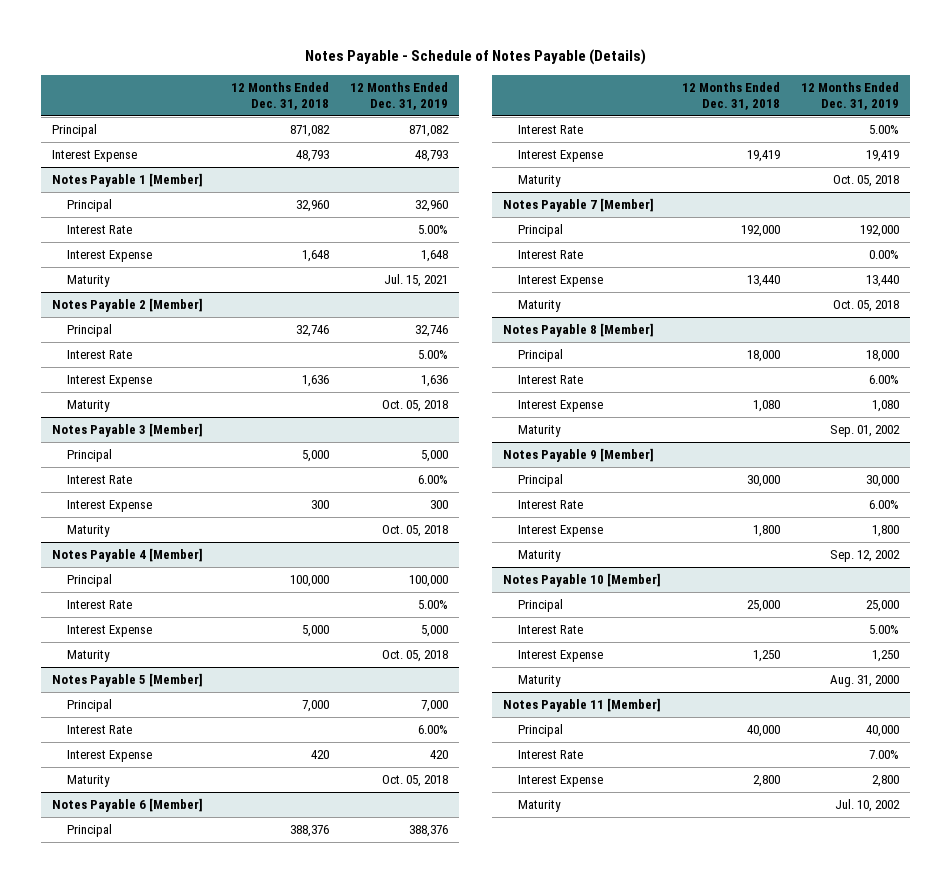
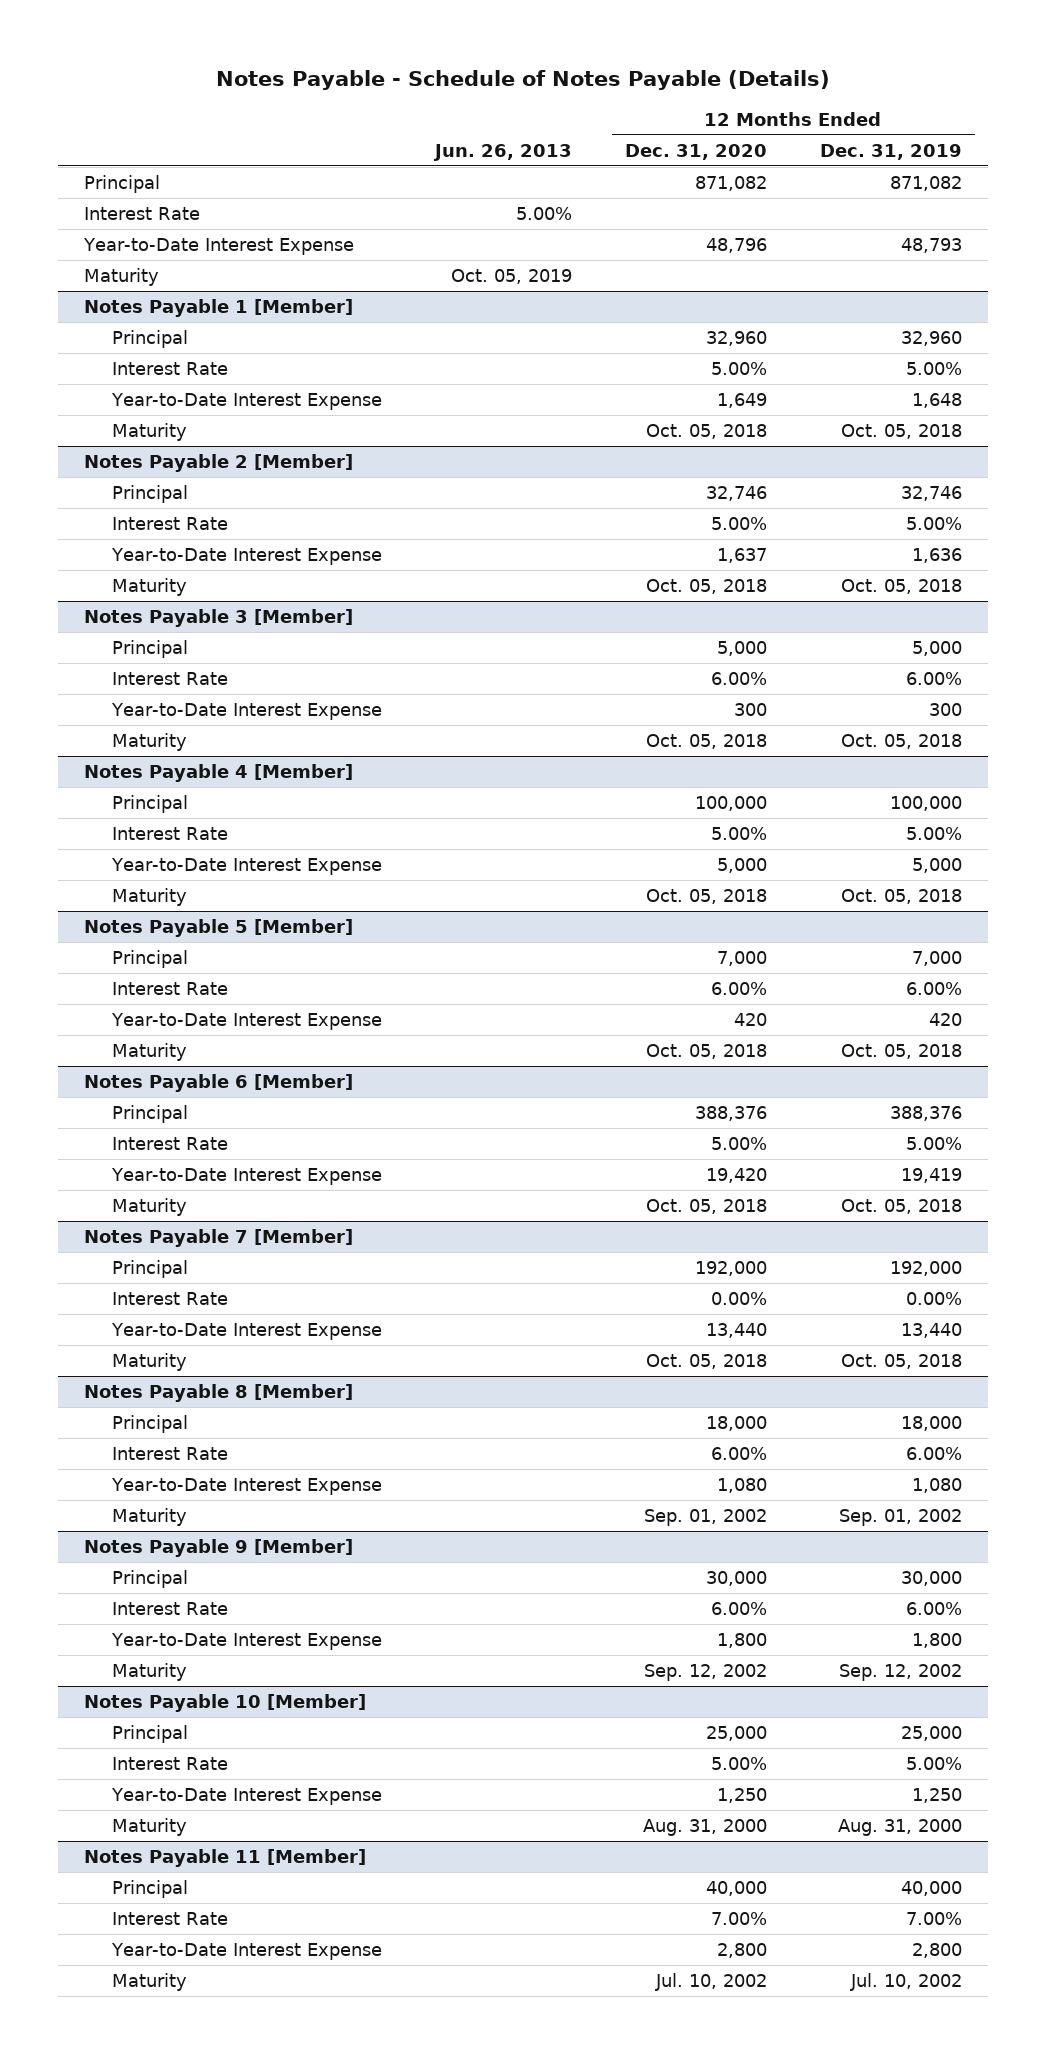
[231,81,330,110] 12 Months Ended Dec. 31, 2018 -> none
none -> [433,143,573,161] Jun. 26, 2013
none -> [624,143,767,160] Dec. 31, 2020
none -> [84,207,201,221] Interest Rate
[51,150,137,163] Interest Expense -> [83,238,355,256] Year-to-Date Interest Expense
none -> [84,268,160,287] Maturity
[66,250,152,263] Interest Expense -> [111,393,383,411] Year-to-Date Interest Expense
[384,274,449,288] Jul. 15, 2021 -> [840,424,962,440] Oct. 05, 2018
[66,375,152,388] Interest Expense -> [111,548,383,566] Year-to-Date Interest Expense
[66,500,152,513] Interest Expense -> [111,703,383,721] Year-to-Date Interest Expense
[66,625,152,638] Interest Expense -> [111,858,383,876] Year-to-Date Interest Expense
[66,750,152,763] Interest Expense -> [111,1013,383,1031] Year-to-Date Interest Expense
[517,150,603,163] Interest Expense -> [111,1168,383,1186] Year-to-Date Interest Expense
[517,275,603,288] Interest Expense -> [111,1323,383,1341] Year-to-Date Interest Expense
[517,400,603,413] Interest Expense -> [111,1478,383,1496] Year-to-Date Interest Expense
[517,525,603,538] Interest Expense -> [111,1633,383,1651] Year-to-Date Interest Expense
[517,650,603,663] Interest Expense -> [111,1788,383,1806] Year-to-Date Interest Expense
[517,775,603,788] Interest Expense -> [111,1943,383,1961] Year-to-Date Interest Expense

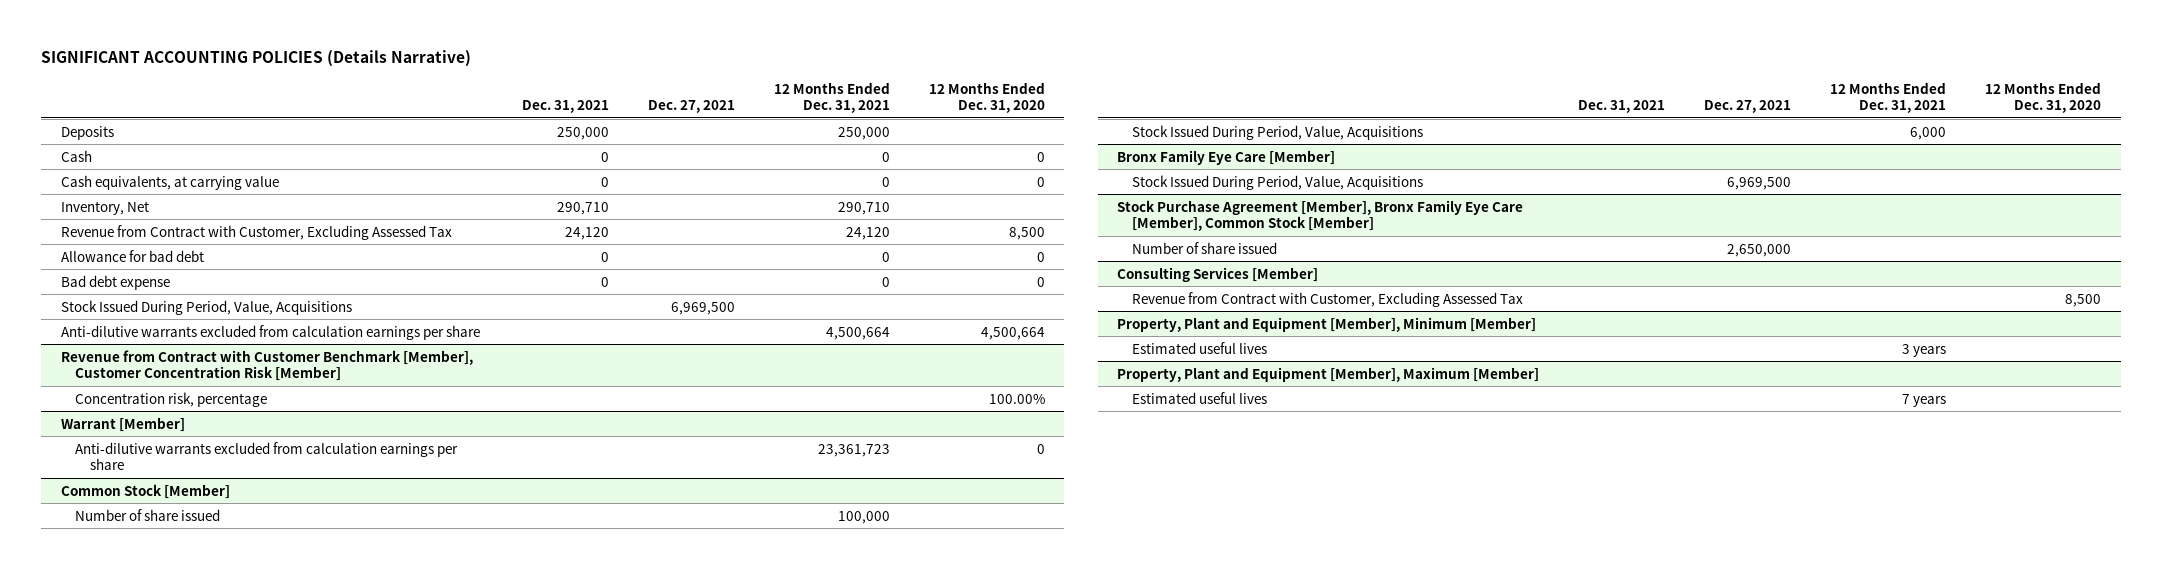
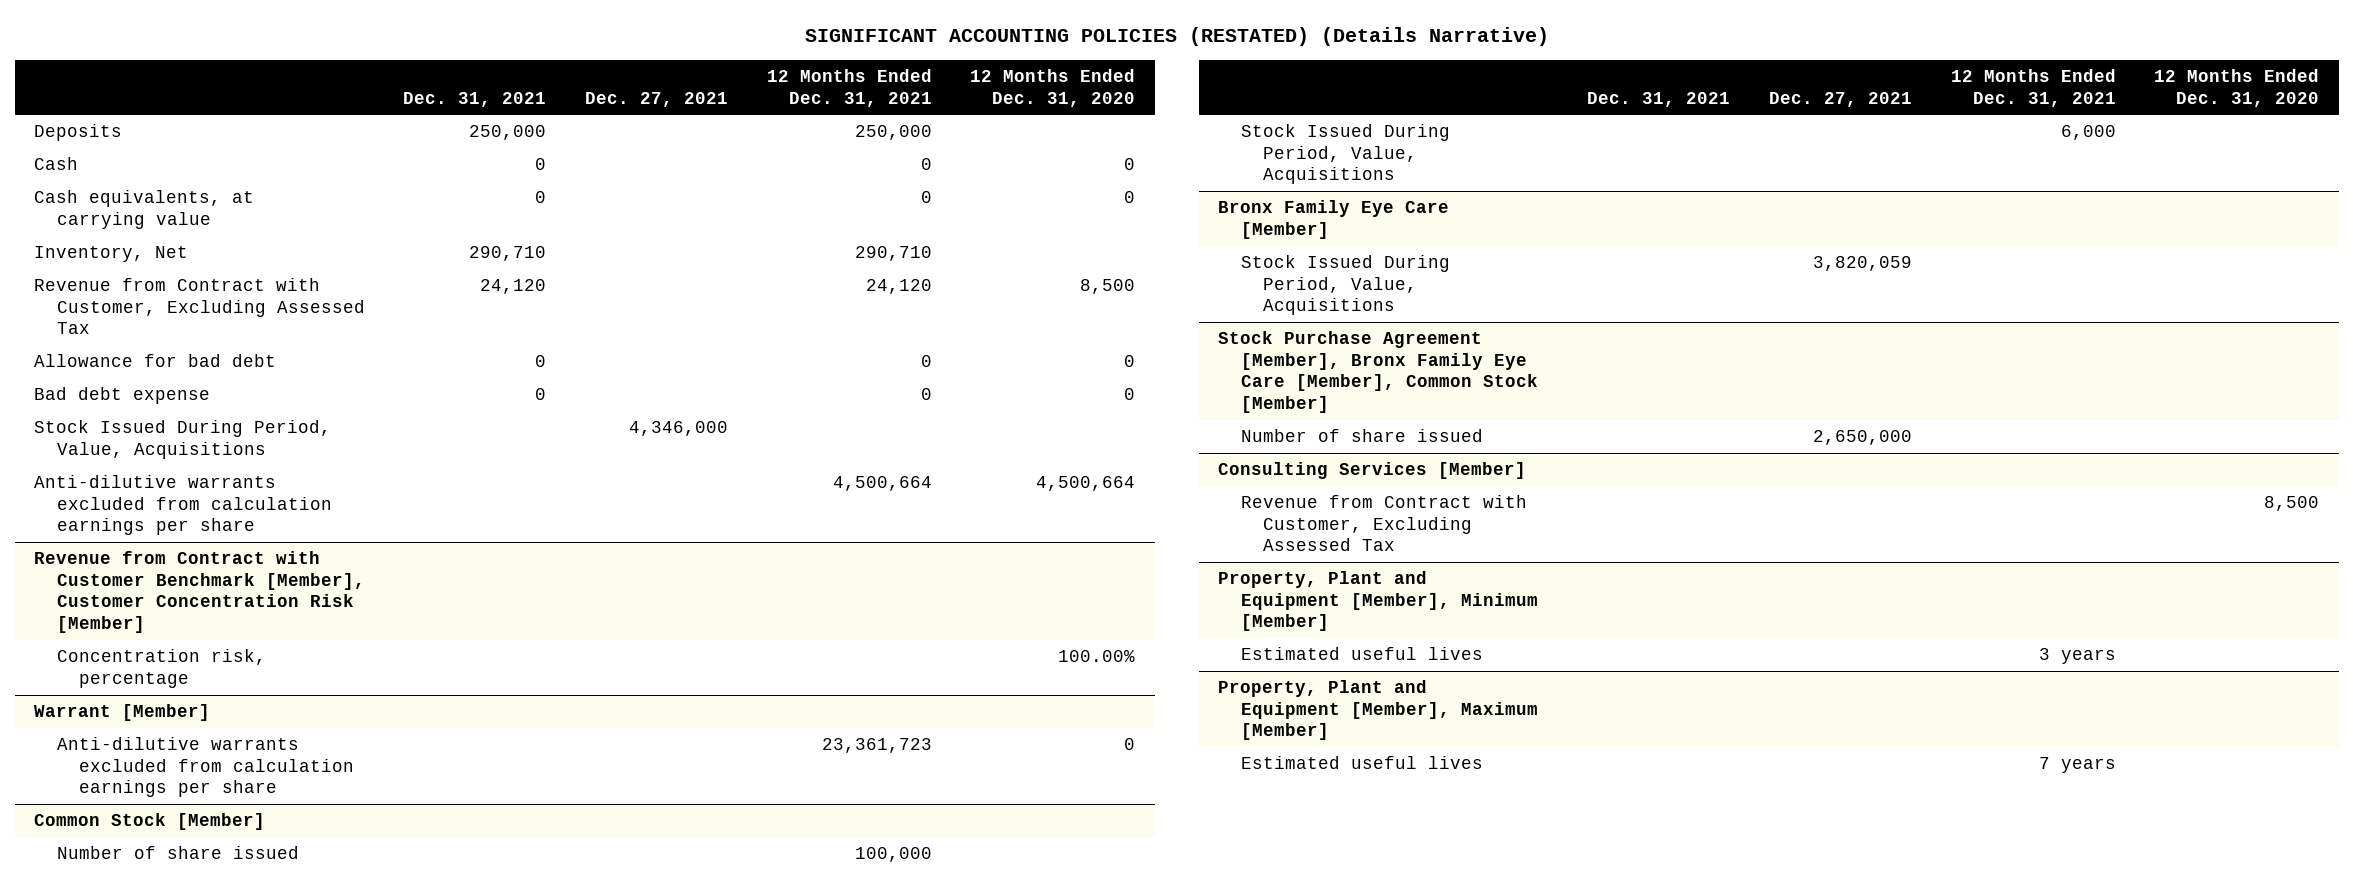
[41,49,472,67] SIGNIFICANT ACCOUNTING POLICIES (Details Narrative) -> [804,27,1549,47] SIGNIFICANT ACCOUNTING POLICIES (RESTATED) (Details Narrative)
[670,301,735,315] 6,969,500 -> [629,421,729,437] 4,346,000
[1727,176,1792,190] 6,969,500 -> [1812,256,1912,272] 3,820,059

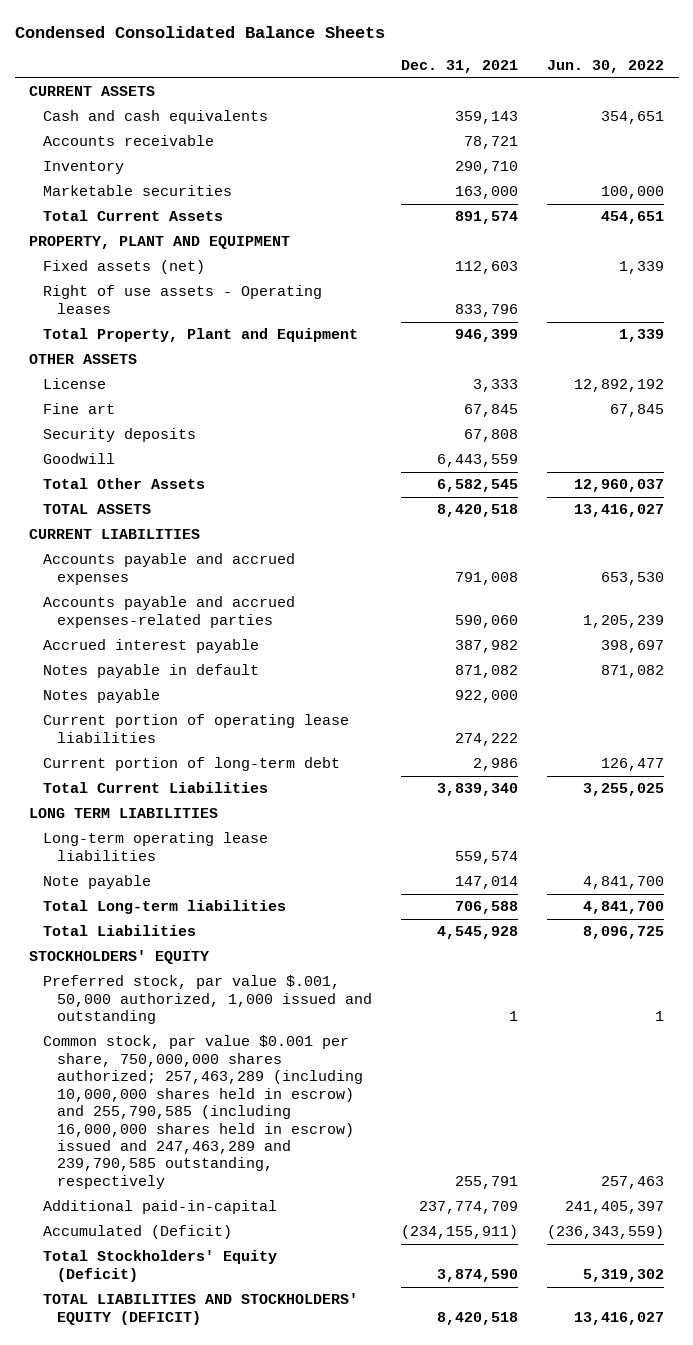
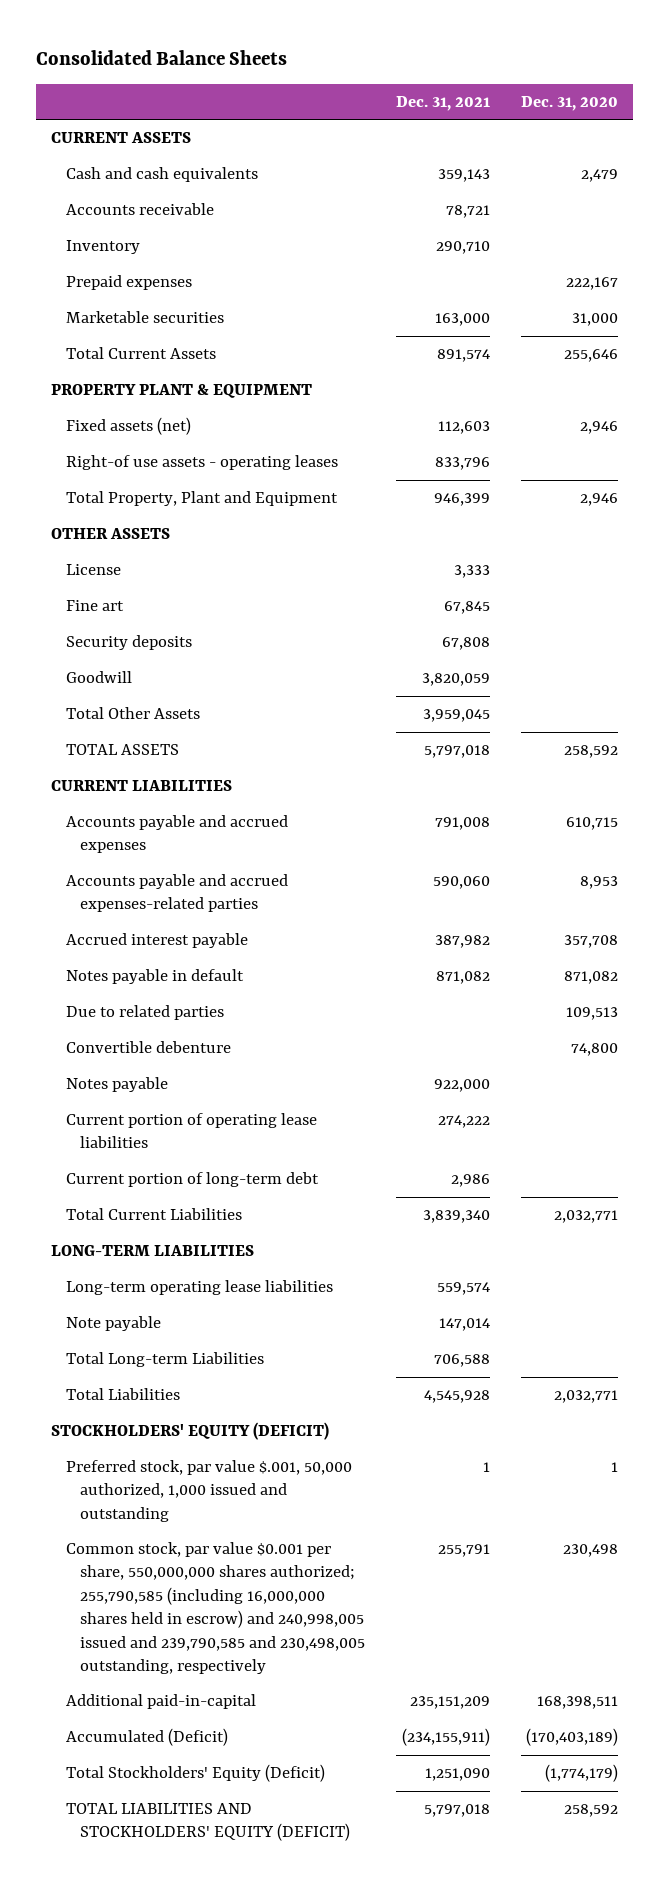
[14,25,385,38] Condensed Consolidated Balance Sheets -> [36,50,288,66] Consolidated Balance Sheets
[546,59,664,73] Jun. 30, 2022 -> none
none -> [520,95,618,111] Dec. 31, 2020
none -> [65,275,192,291] Prepaid expenses
[29,236,291,250] PROPERTY, PLANT AND EQUIPMENT -> [51,384,313,399] PROPERTY PLANT & EQUIPMENT
[42,285,322,314] Right of use assets - Operating leases -> [65,455,338,471] Right-of use assets - operating leases
[436,454,518,468] 6,443,559 -> [421,673,490,687] 3,820,059
[436,479,518,493] 6,582,545 -> [422,709,490,723] 3,959,045
[436,504,518,518] 8,420,518 -> [423,745,490,759] 5,797,018
none -> [65,1005,224,1021] Due to related parties
none -> [65,1041,231,1054] Convertible debenture
[29,808,219,819] LONG TERM LIABILITIES -> [51,1245,255,1257] LONG-TERM LIABILITIES
[42,900,286,915] Total Long-term liabilities -> [65,1352,264,1368] Total Long-term Liabilities
[29,950,210,965] STOCKHOLDERS' EQUITY -> [51,1422,330,1441] STOCKHOLDERS' EQUITY (DEFICIT)
[42,1035,363,1189] Common stock, par value $0.001 per share, 750,000,000 shares authorized; 257,463,289 (including 10,000,000 shares held in escrow) and 255,790,585 (including 16,000,000 shares held in escrow) issued and 247,463,289 and 239,790,585 outstanding, respectively -> [65,1542,366,1675] Common stock, par value $0.001 per share, 550,000,000 shares authorized; 255,790,585 (including 16,000,000 shares held in escrow) and 240,998,005 issued and 239,790,585 and 230,498,005 outstanding, respectively
[418,1201,518,1215] 237,774,709 -> [409,1696,490,1710] 235,151,209
[436,1268,518,1282] 3,874,590 -> [424,1768,490,1782] 1,251,090
[436,1311,518,1325] 8,420,518 -> [423,1804,490,1818] 5,797,018

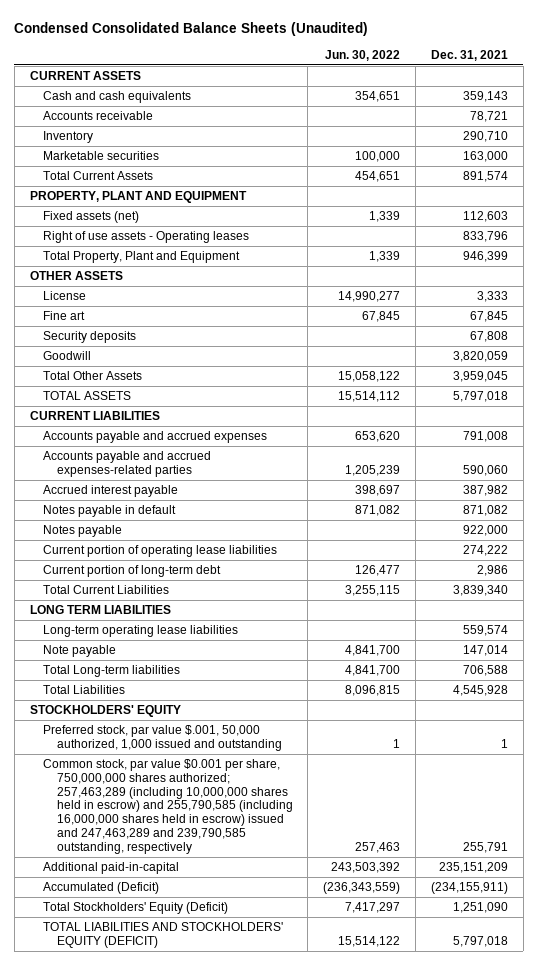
[36,50,288,66] Consolidated Balance Sheets -> [14,21,369,36] Condensed Consolidated Balance Sheets (Unaudited)
[520,95,618,111] Dec. 31, 2020 -> none
none -> [325,49,401,61] Jun. 30, 2022
[65,275,192,291] Prepaid expenses -> none
[51,384,313,399] PROPERTY PLANT & EQUIPMENT -> [29,191,247,204] PROPERTY, PLANT AND EQUIPMENT
[65,455,338,471] Right-of use assets - operating leases -> [43,231,250,244] Right of use assets - Operating leases
[65,1005,224,1021] Due to related parties -> none
[65,1041,231,1054] Convertible debenture -> none
[51,1245,255,1257] LONG-TERM LIABILITIES -> [29,605,171,615] LONG TERM LIABILITIES
[65,1352,264,1368] Total Long-term Liabilities -> [43,665,181,678] Total Long-term liabilities
[51,1422,330,1441] STOCKHOLDERS' EQUITY (DEFICIT) -> [29,705,181,718] STOCKHOLDERS' EQUITY
[65,1542,366,1675] Common stock, par value $0.001 per share, 550,000,000 shares authorized; 255,790,585 (including 16,000,000 shares held in escrow) and 240,998,005 issued and 239,790,585 and 230,498,005 outstanding, respectively -> [43,759,293,854] Common stock, par value $0.001 per share, 750,000,000 shares authorized; 257,463,289 (including 10,000,000 shares held in escrow) and 255,790,585 (including 16,000,000 shares held in escrow) issued and 247,463,289 and 239,790,585 outstanding, respectively

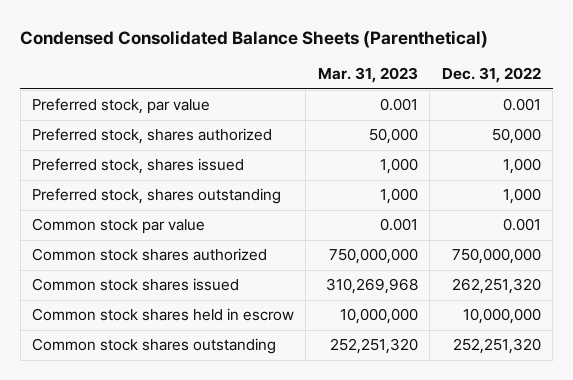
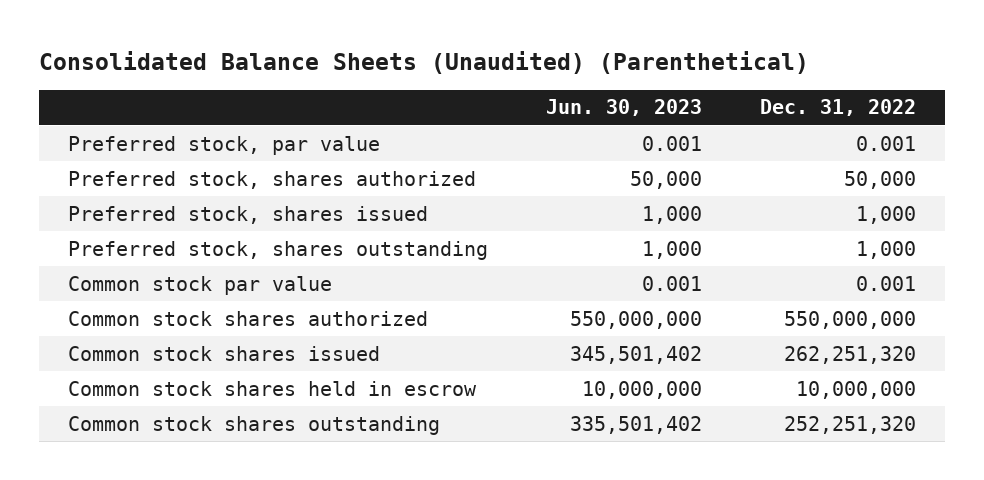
[20,29,489,48] Condensed Consolidated Balance Sheets (Parenthetical) -> [39,50,810,74] Consolidated Balance Sheets (Unaudited) (Parenthetical)
[317,67,418,84] Mar. 31, 2023 -> none
none -> [545,99,702,117] Jun. 30, 2023
[451,248,541,265] 750,000,000 -> [783,310,916,329] 550,000,000

